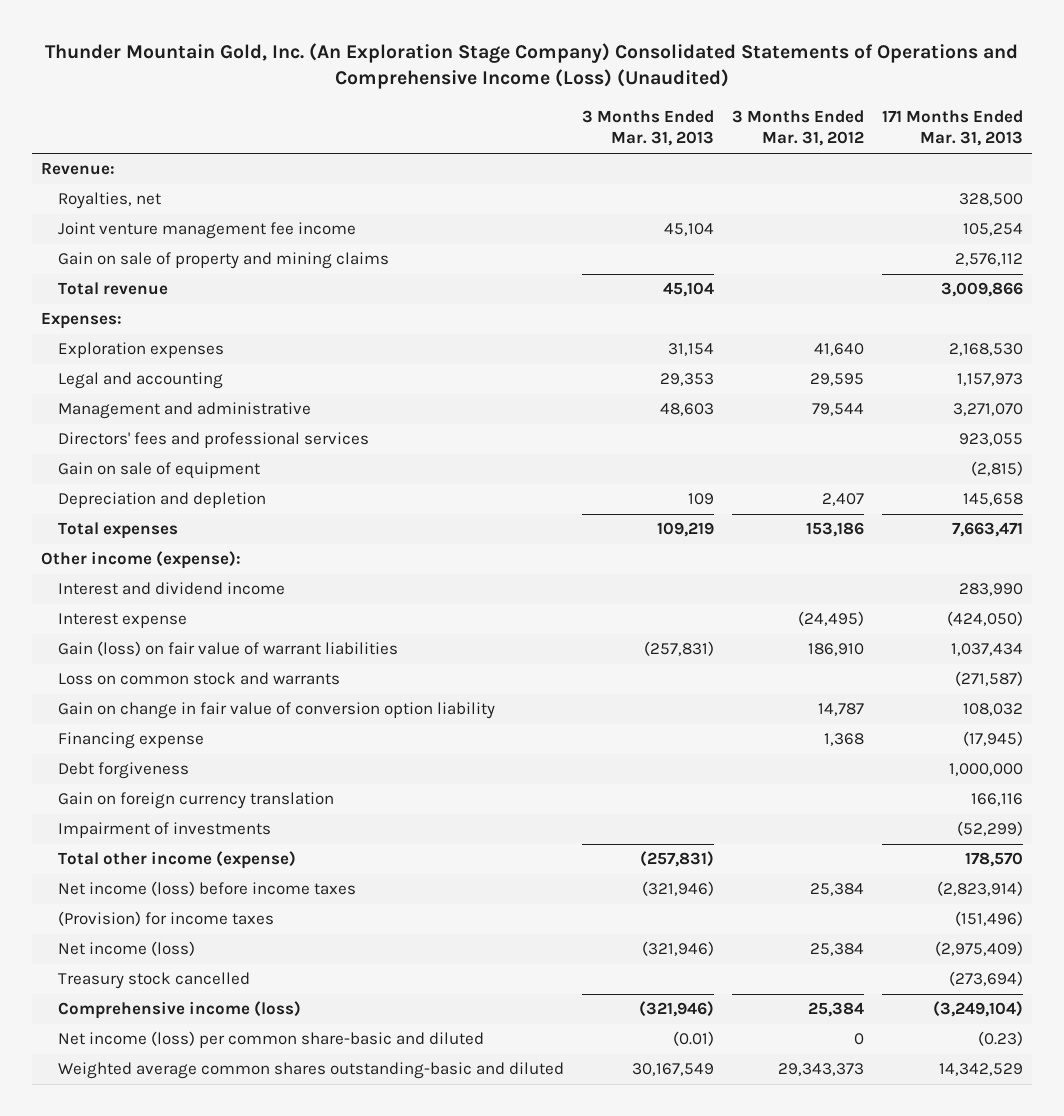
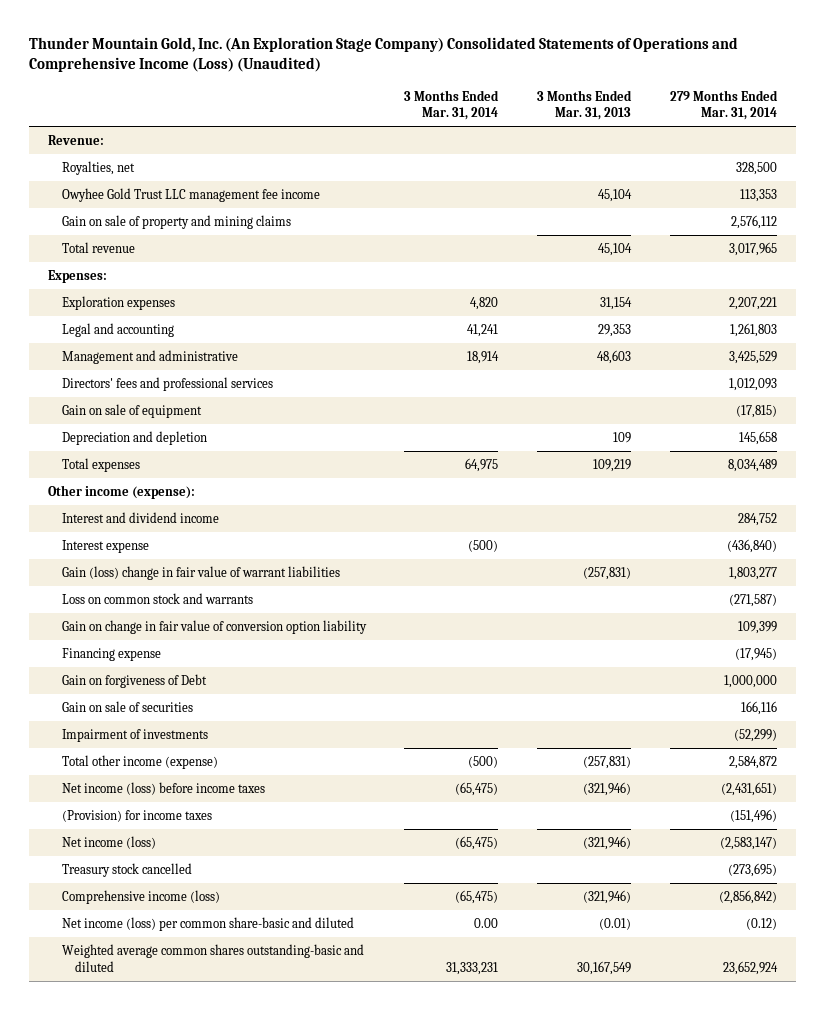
[731,109,864,147] 3 Months Ended Mar. 31, 2012 -> none
[881,109,1023,147] 171 Months Ended Mar. 31, 2013 -> none
none -> [404,89,500,121] 3 Months Ended Mar. 31, 2014
none -> [669,89,778,121] 279 Months Ended Mar. 31, 2014
[58,222,357,240] Joint venture management fee income -> [61,188,320,203] Owyhee Gold Trust LLC management fee income
[58,641,399,657] Gain (loss) on fair value of warrant liabilities -> [61,566,340,581] Gain (loss) change in fair value of warrant liabilities
[58,792,335,810] Gain on foreign currency translation -> none
[58,762,190,780] Debt forgiveness -> [61,674,207,689] Gain on forgiveness of Debt
none -> [61,701,193,713] Gain on sale of securities

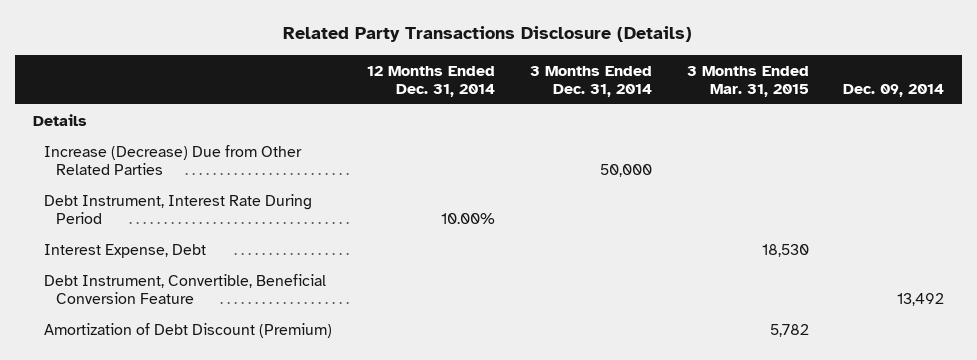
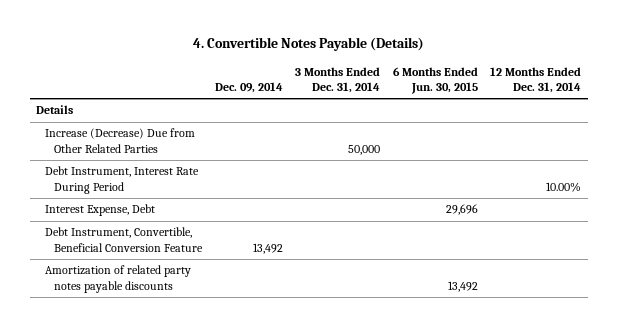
[283,26,693,43] Related Party Transactions Disclosure (Details) -> [192,37,424,52] 4. Convertible Notes Payable (Details)
[686,65,809,97] 3 Months Ended Mar. 31, 2015 -> none
none -> [392,66,478,95] 6 Months Ended Jun. 30, 2015
[44,322,333,338] Amortization of Debt Discount (Premium) -> [44,265,191,293] Amortization of related party notes payable discounts

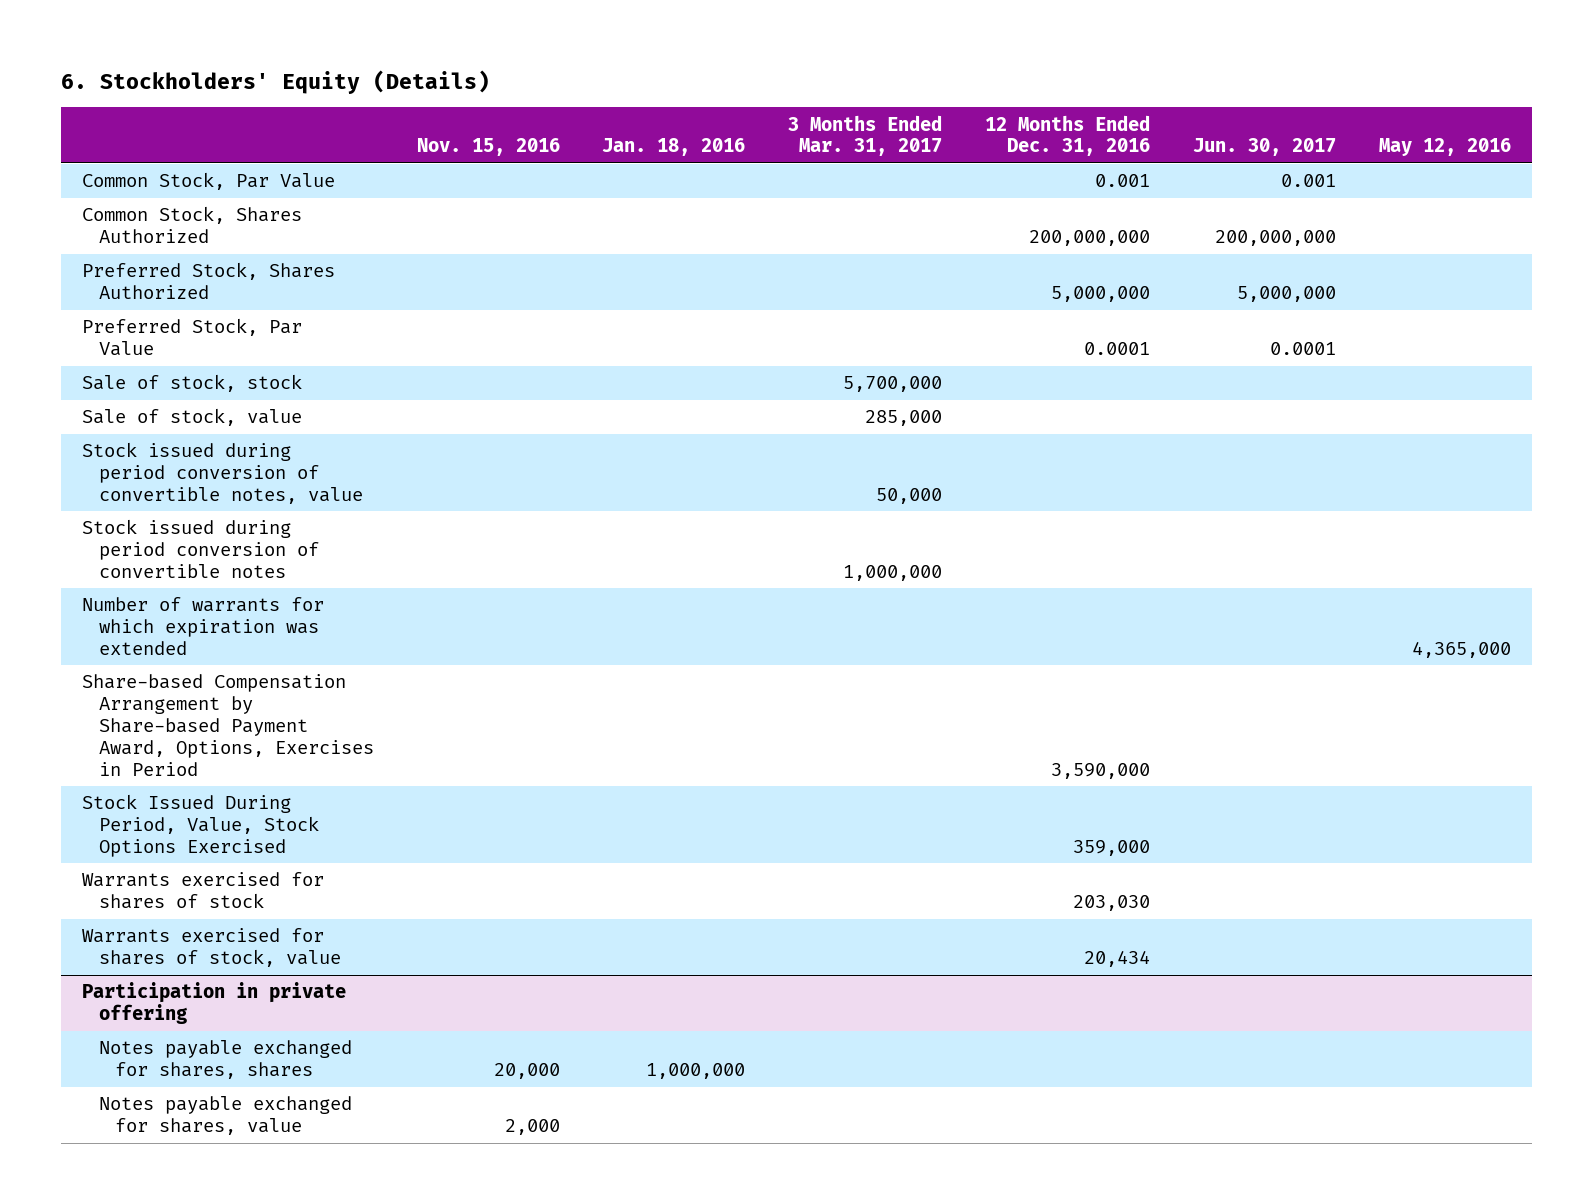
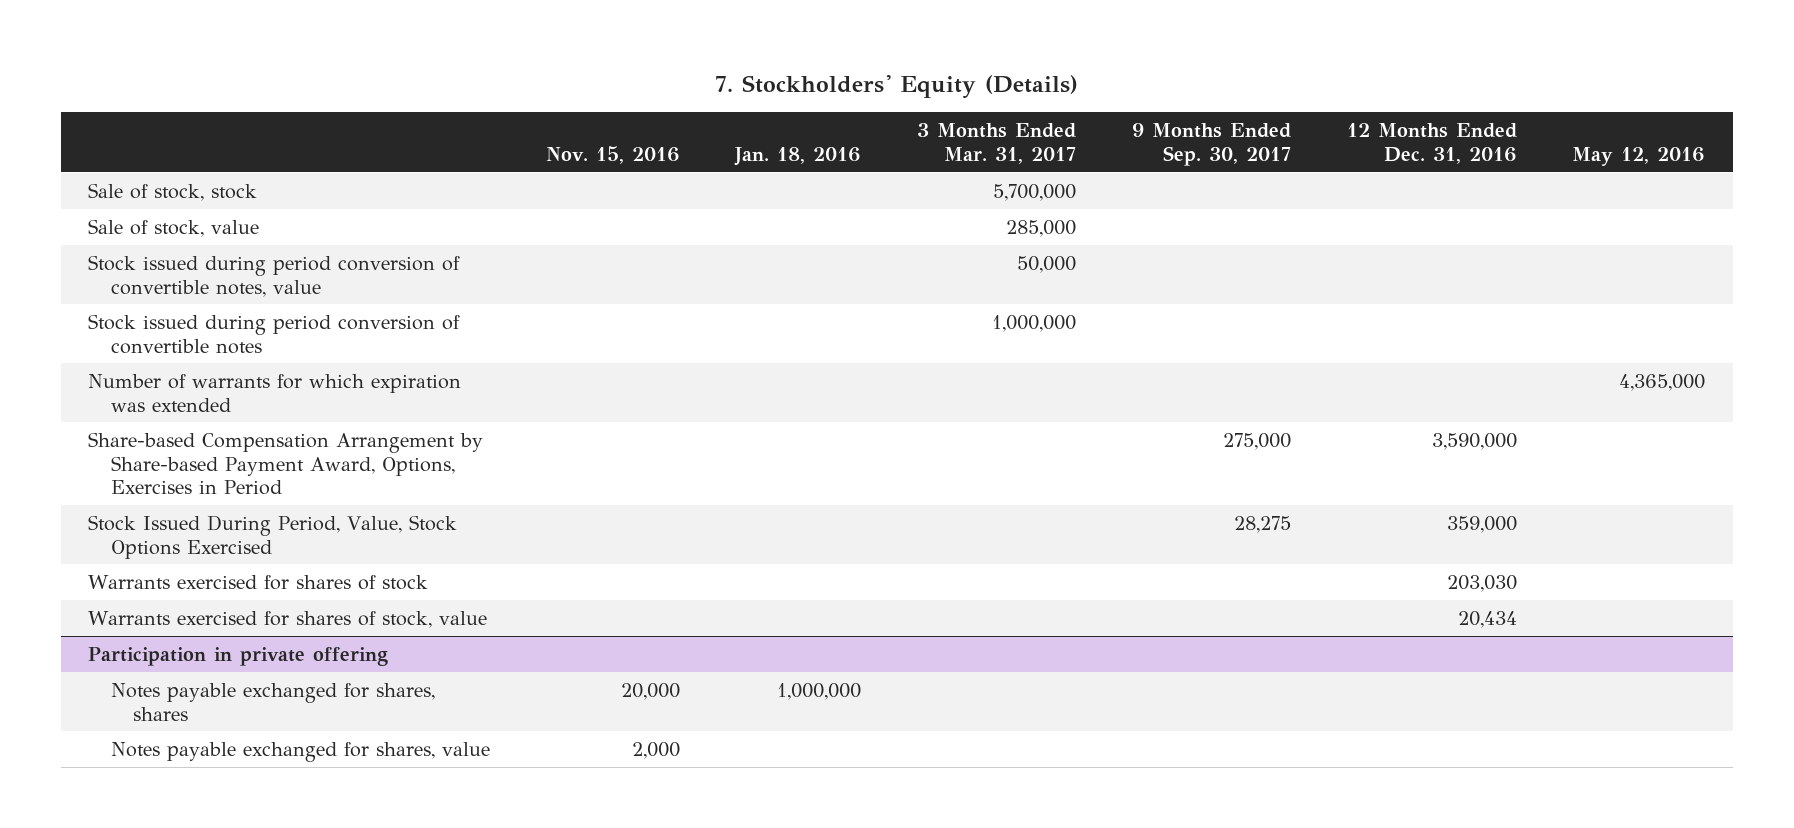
[60,70,490,95] 6. Stockholders' Equity (Details) -> [714,74,1078,98] 7. Stockholders' Equity (Details)
[1193,138,1337,157] Jun. 30, 2017 -> none
none -> [1131,123,1291,166] 9 Months Ended Sep. 30, 2017
[82,172,336,191] Common Stock, Par Value -> none
[82,206,303,244] Common Stock, Shares Authorized -> none
[82,262,336,300] Preferred Stock, Shares Authorized -> none
[82,318,303,357] Preferred Stock, Par Value -> none

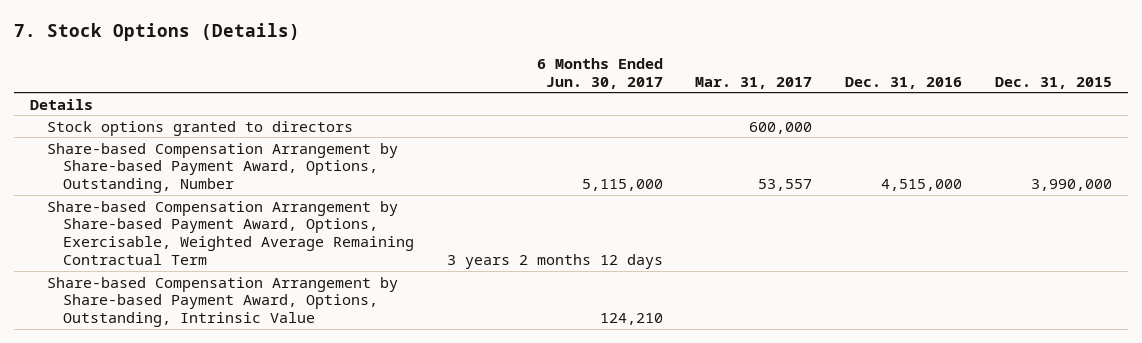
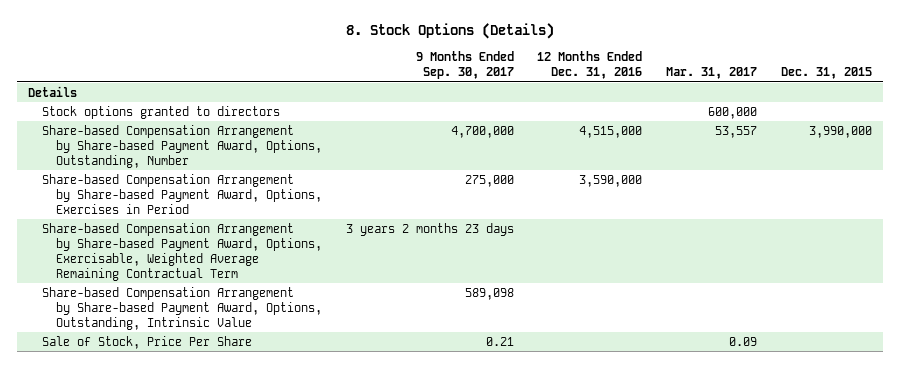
[13,23,300,42] 7. Stock Options (Details) -> [345,23,554,40] 8. Stock Options (Details)
[536,57,663,89] 6 Months Ended Jun. 30, 2017 -> none
[845,76,963,89] Dec. 31, 2016 -> none
none -> [415,51,514,80] 9 Months Ended Sep. 30, 2017
none -> [537,51,643,80] 12 Months Ended Dec. 31, 2016
none -> [42,173,323,214] Share-based Compensation Arrangement by Share-based Payment Award, Options, Exercises in Period
none -> [42,335,253,349] Sale of Stock, Price Per Share

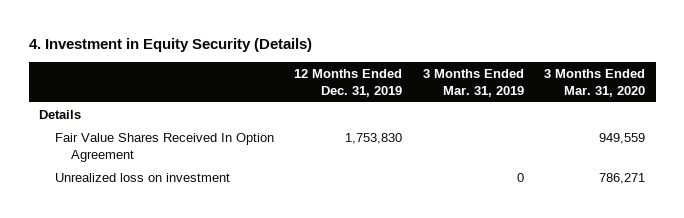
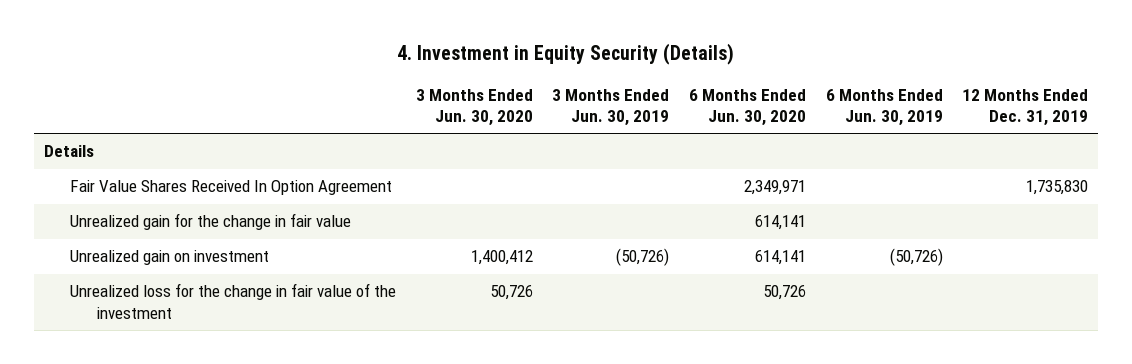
[422,68,524,97] 3 Months Ended Mar. 31, 2019 -> none
[544,68,646,97] 3 Months Ended Mar. 31, 2020 -> none
none -> [415,88,533,126] 3 Months Ended Jun. 30, 2020
none -> [552,88,670,126] 3 Months Ended Jun. 30, 2019
none -> [689,88,807,126] 6 Months Ended Jun. 30, 2020
none -> [825,88,943,126] 6 Months Ended Jun. 30, 2019
[345,133,403,145] 1,753,830 -> [1026,180,1089,196] 1,735,830
none -> [70,213,352,231] Unrealized gain for the change in fair value
[55,173,231,183] Unrealized loss on investment -> [70,250,270,266] Unrealized gain on investment
none -> [70,283,397,319] Unrealized loss for the change in fair value of the investment

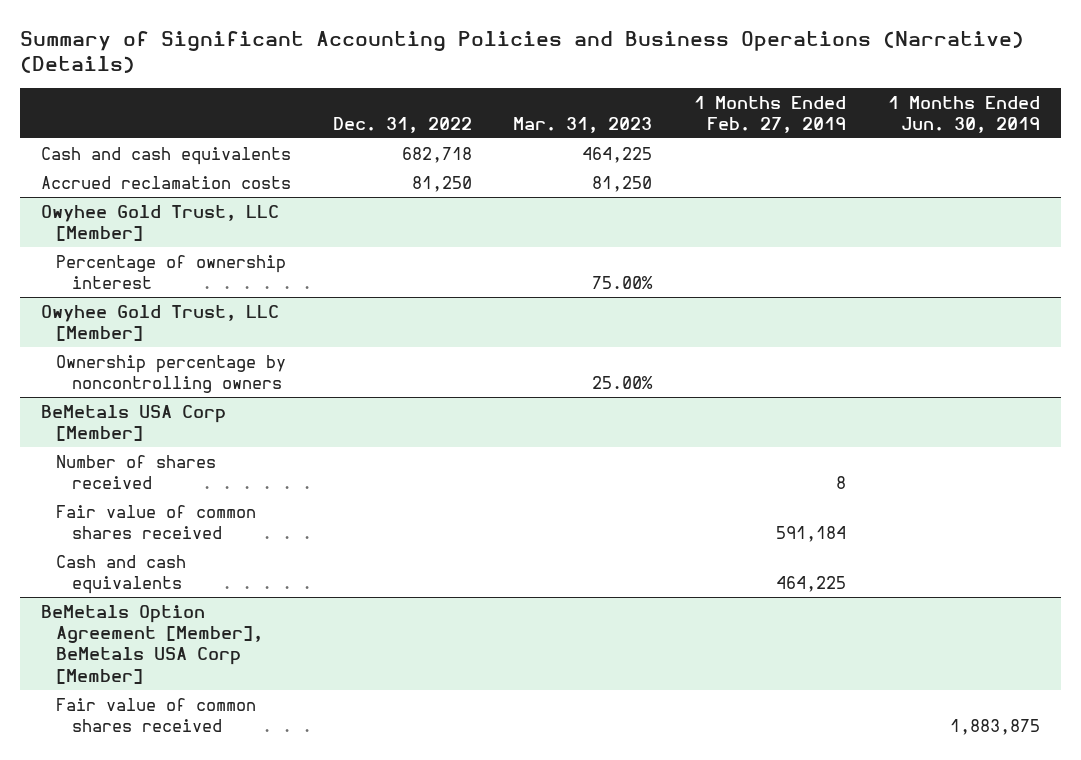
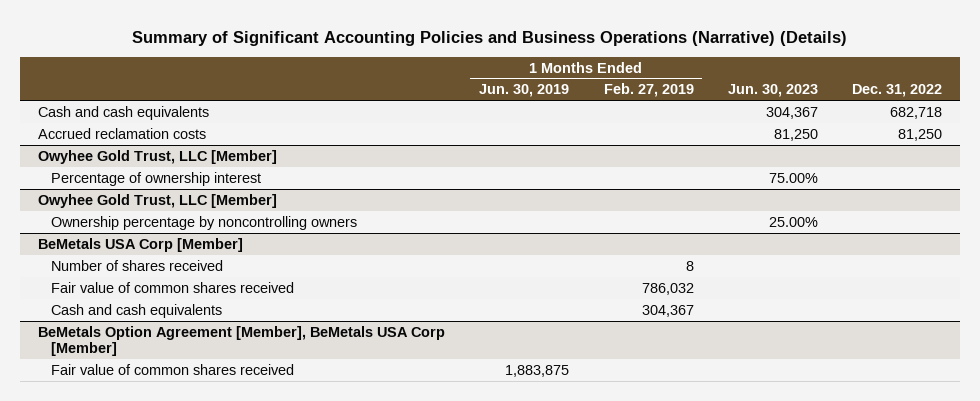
[513,116,653,133] Mar. 31, 2023 -> none
none -> [727,84,818,98] Jun. 30, 2023
[776,525,847,542] 591,184 -> [641,282,694,295] 786,032
[776,575,847,592] 464,225 -> [641,304,694,317] 304,367

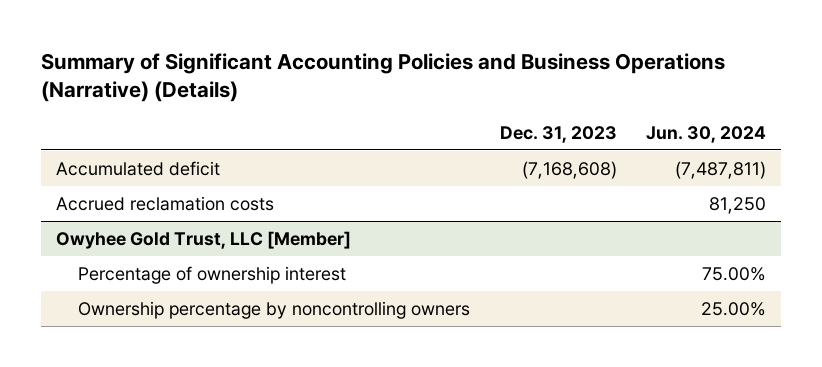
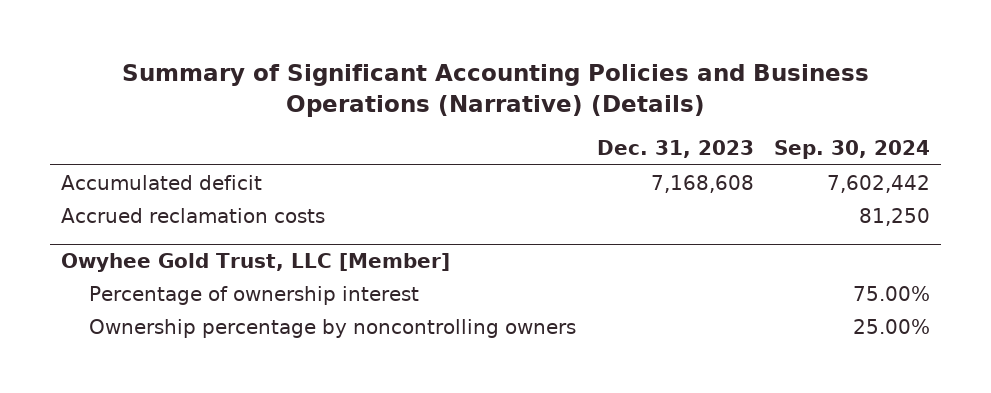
[646,125,767,143] Jun. 30, 2024 -> none
none -> [774,140,931,160] Sep. 30, 2024
[521,160,617,179] (7,168,608) -> [650,174,754,193] 7,168,608

